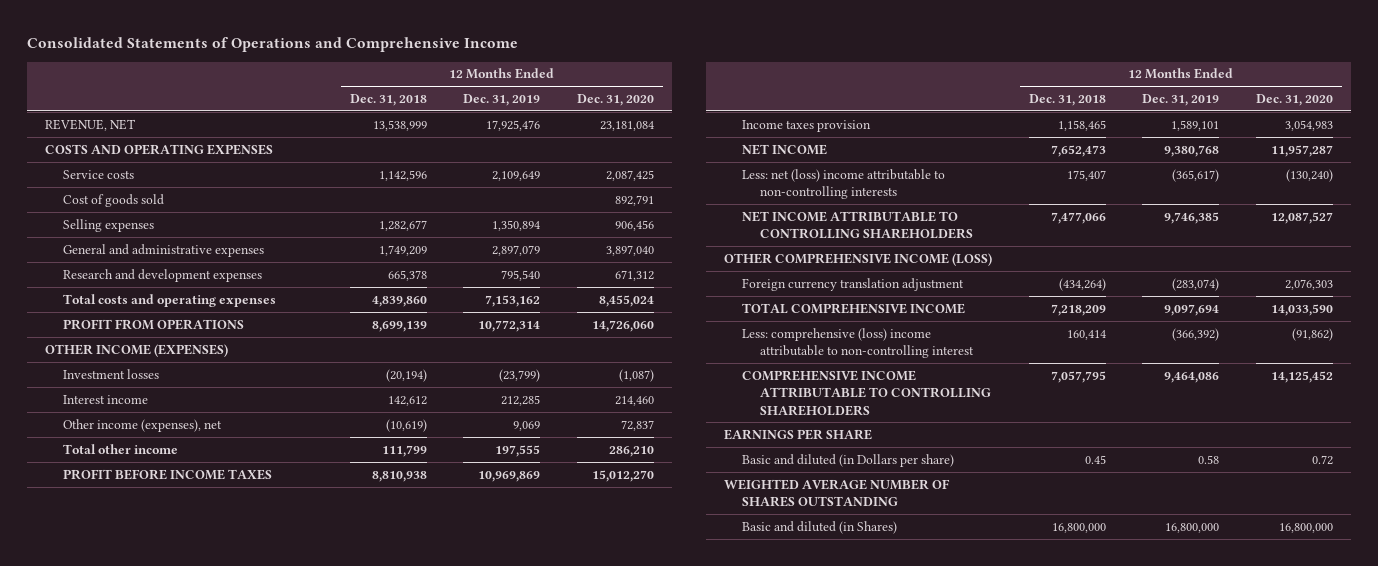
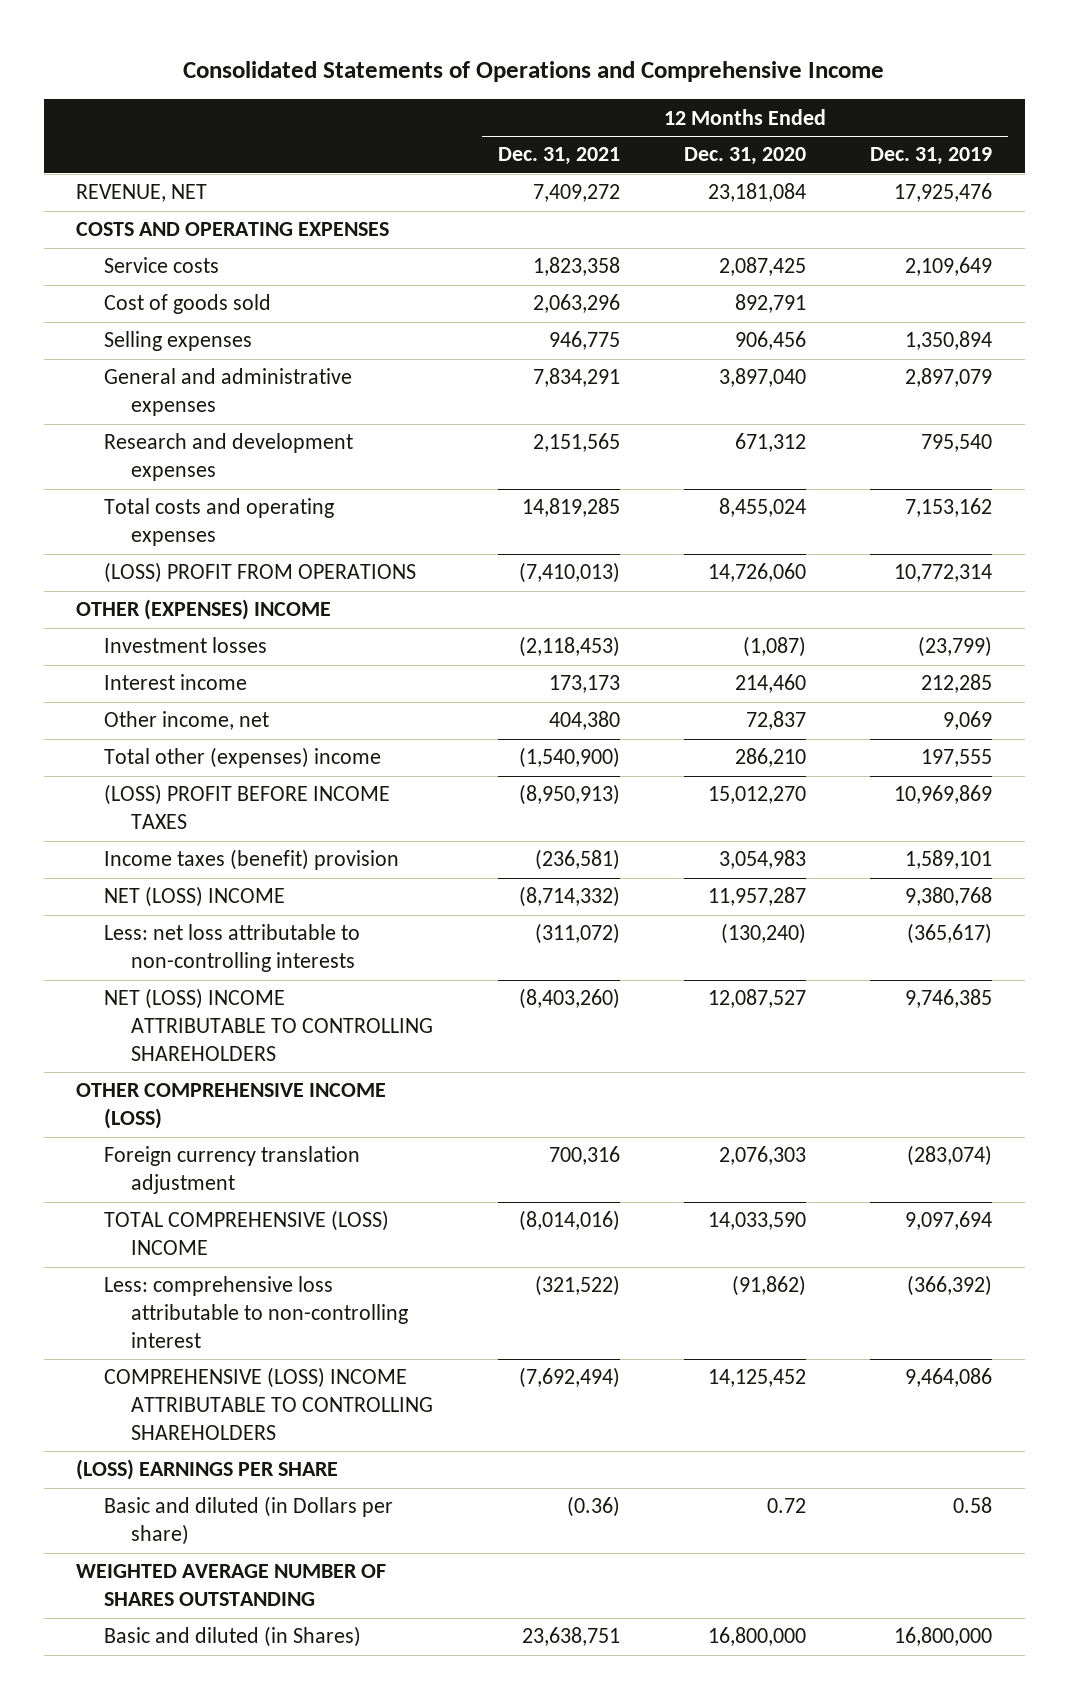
[349,93,427,106] Dec. 31, 2018 -> none
none -> [497,147,620,166] Dec. 31, 2021
[63,318,245,330] PROFIT FROM OPERATIONS -> [103,562,416,584] (LOSS) PROFIT FROM OPERATIONS
[45,343,229,357] OTHER INCOME (EXPENSES) -> [76,599,332,621] OTHER (EXPENSES) INCOME
[63,418,223,432] Other income (expenses), net -> [103,711,269,731] Other income, net
[63,443,179,454] Total other income -> [103,747,381,769] Total other (expenses) income
[63,468,273,480] PROFIT BEFORE INCOME TAXES -> [103,784,390,830] (LOSS) PROFIT BEFORE INCOME TAXES
[742,119,872,132] Income taxes provision -> [103,849,399,871] Income taxes (benefit) provision
[742,143,828,155] NET INCOME -> [103,886,285,908] NET (LOSS) INCOME
[742,168,946,200] Less: net (loss) income attributable to non-controlling interests -> [103,924,360,973] Less: net loss attributable to non-controlling interests
[742,210,974,240] NET INCOME ATTRIBUTABLE TO CONTROLLING SHAREHOLDERS -> [103,988,434,1061] NET (LOSS) INCOME ATTRIBUTABLE TO CONTROLLING SHAREHOLDERS
[742,302,966,314] TOTAL COMPREHENSIVE INCOME -> [103,1210,389,1256] TOTAL COMPREHENSIVE (LOSS) INCOME
[742,327,975,359] Less: comprehensive (loss) income attributable to non-controlling interest -> [103,1276,409,1348] Less: comprehensive loss attributable to non-controlling interest
[742,369,992,416] COMPREHENSIVE INCOME ATTRIBUTABLE TO CONTROLLING SHAREHOLDERS -> [103,1367,434,1440] COMPREHENSIVE (LOSS) INCOME ATTRIBUTABLE TO CONTROLLING SHAREHOLDERS
[724,428,873,440] EARNINGS PER SHARE -> [76,1459,339,1481] (LOSS) EARNINGS PER SHARE

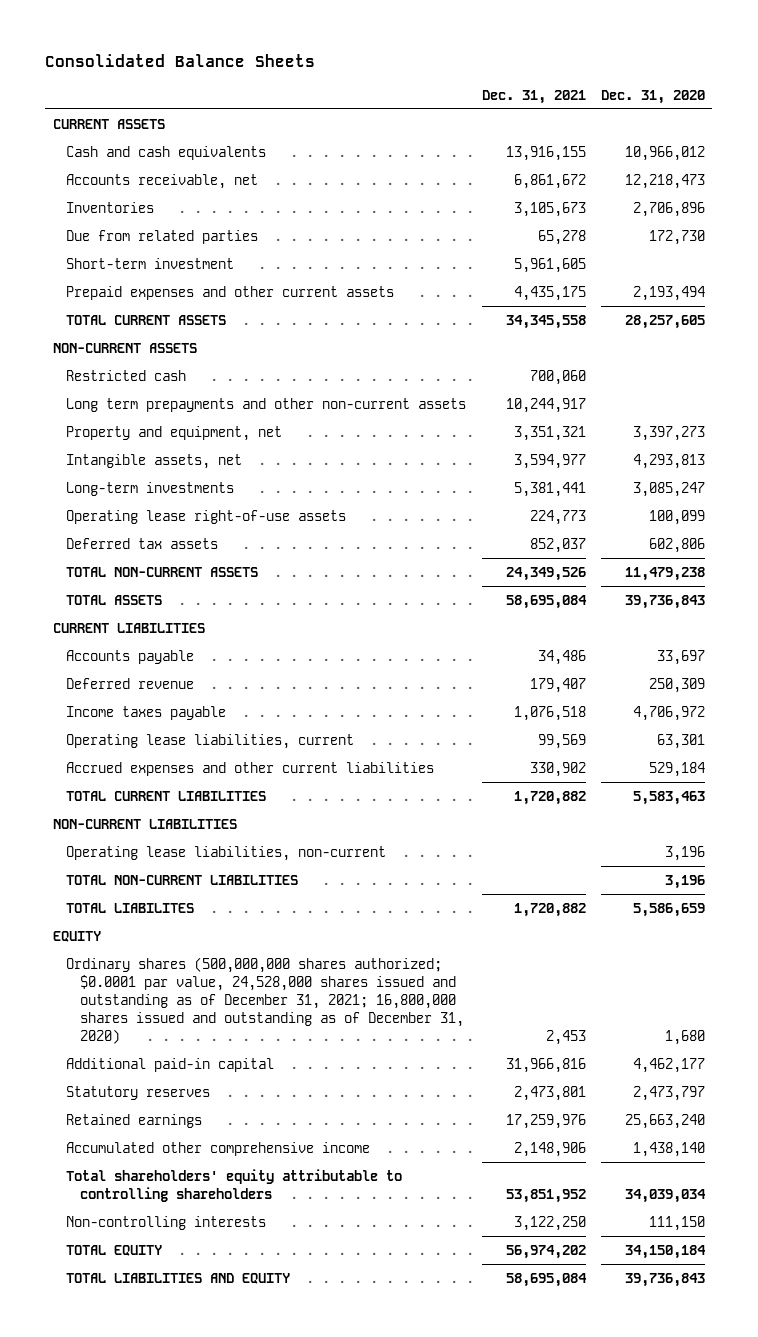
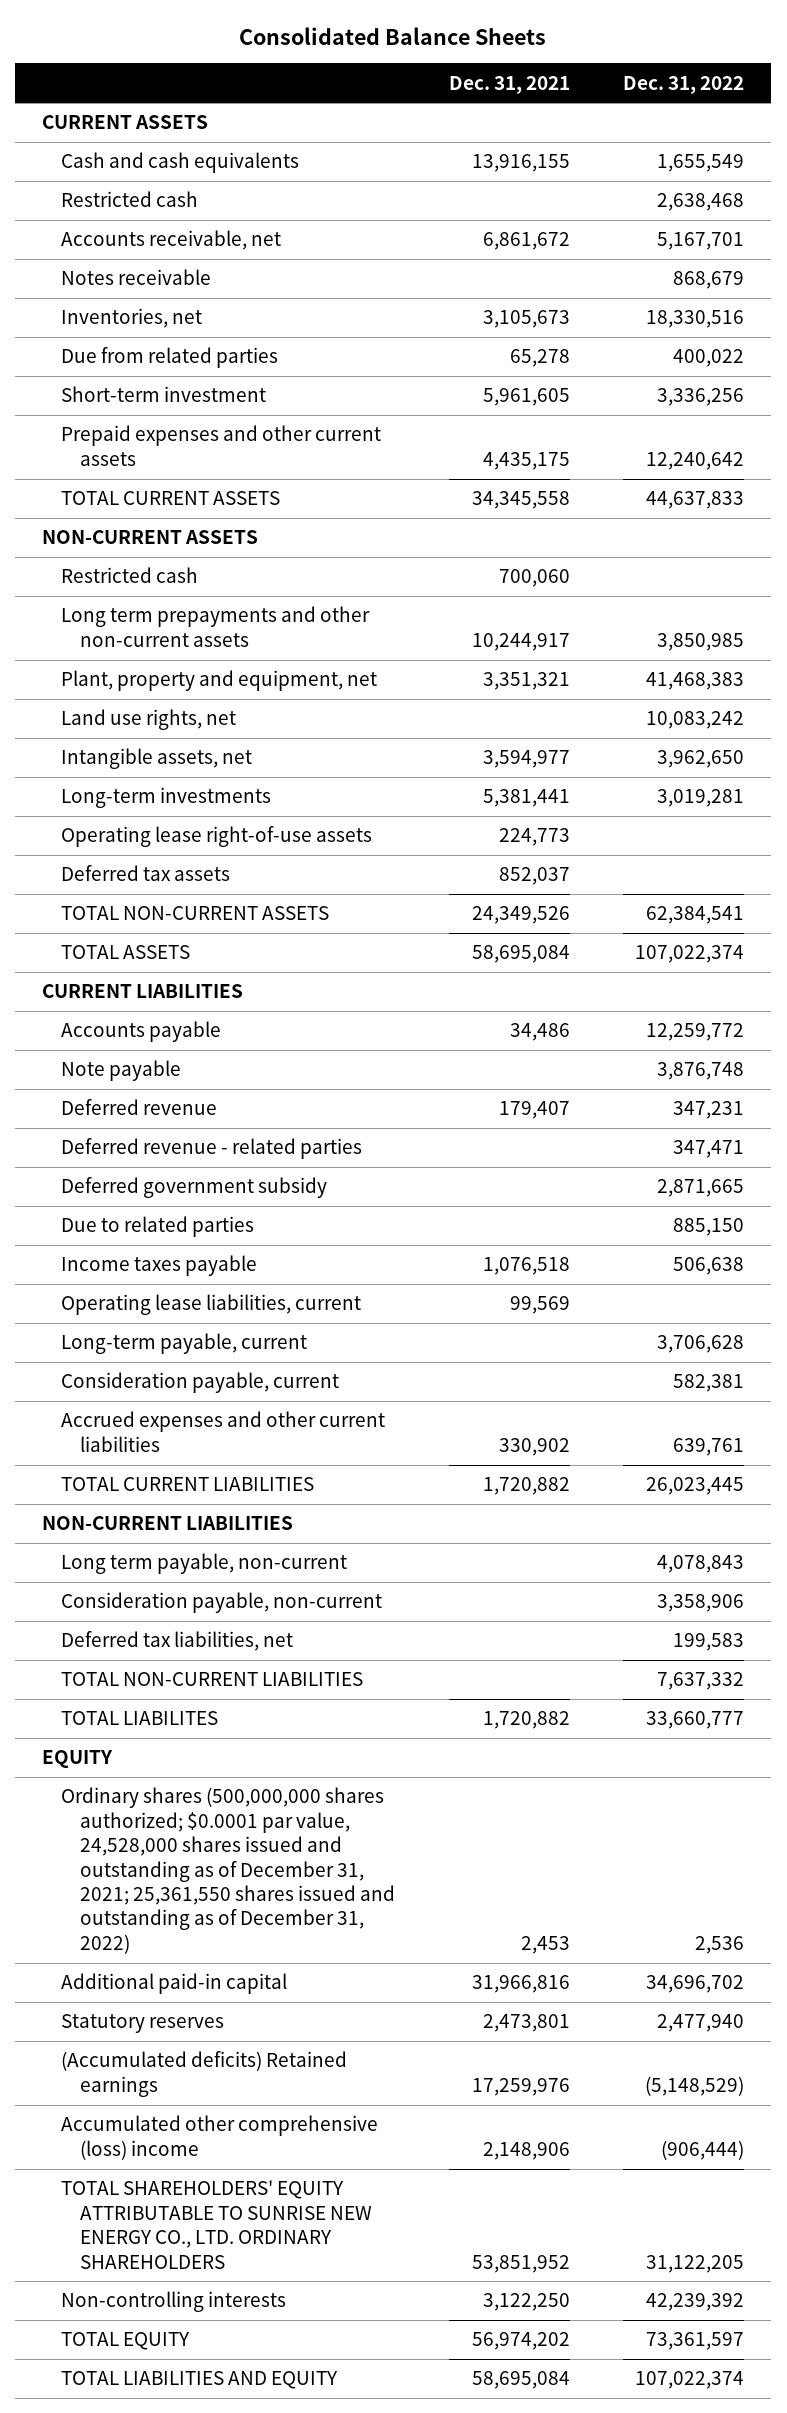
[600,89,705,104] Dec. 31, 2020 -> none
none -> [623,75,745,94] Dec. 31, 2022
none -> [60,191,198,208] Restricted cash
none -> [60,269,211,286] Notes receivable
[66,201,155,213] Inventories -> [60,308,202,329] Inventories, net
[66,425,283,441] Property and equipment, net -> [60,670,377,692] Plant, property and equipment, net
none -> [60,709,236,731] Land use rights, net
none -> [60,1060,181,1082] Note payable
none -> [60,1138,362,1160] Deferred revenue - related parties
none -> [60,1177,327,1199] Deferred government subsidy
none -> [60,1216,254,1238] Due to related parties
none -> [60,1333,307,1355] Long-term payable, current
none -> [60,1372,339,1394] Consideration payable, current
[66,845,387,861] Operating lease liabilities, non-current -> none
none -> [60,1553,347,1575] Long term payable, non-current
none -> [60,1592,382,1614] Consideration payable, non-current
none -> [60,1631,293,1652] Deferred tax liabilities, net
[66,956,464,1044] Ordinary shares (500,000,000 shares authorized; $0.0001 par value, 24,528,000 shares issued and outstanding as of December 31, 2021; 16,800,000 shares issued and outstanding as of December 31, 2020) -> [60,1787,395,1954] Ordinary shares (500,000,000 shares authorized; $0.0001 par value, 24,528,000 shares issued and outstanding as of December 31, 2021; 25,361,550 shares issued and outstanding as of December 31, 2022)
[66,1113,203,1128] Retained earnings -> [60,2051,347,2097] (Accumulated deficits) Retained earnings
[66,1141,371,1156] Accumulated other comprehensive income -> [60,2115,378,2160] Accumulated other comprehensive (loss) income
[66,1168,403,1202] Total shareholders' equity attributable to controlling shareholders -> [60,2180,372,2269] TOTAL SHAREHOLDERS' EQUITY ATTRIBUTABLE TO SUNRISE NEW ENERGY CO., LTD. ORDINARY SHAREHOLDERS

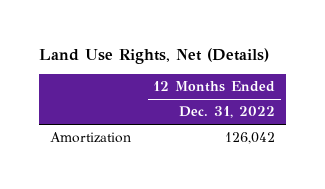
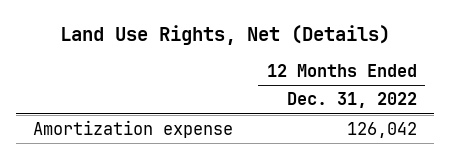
[49,132,131,144] Amortization -> [32,119,233,138] Amortization expense

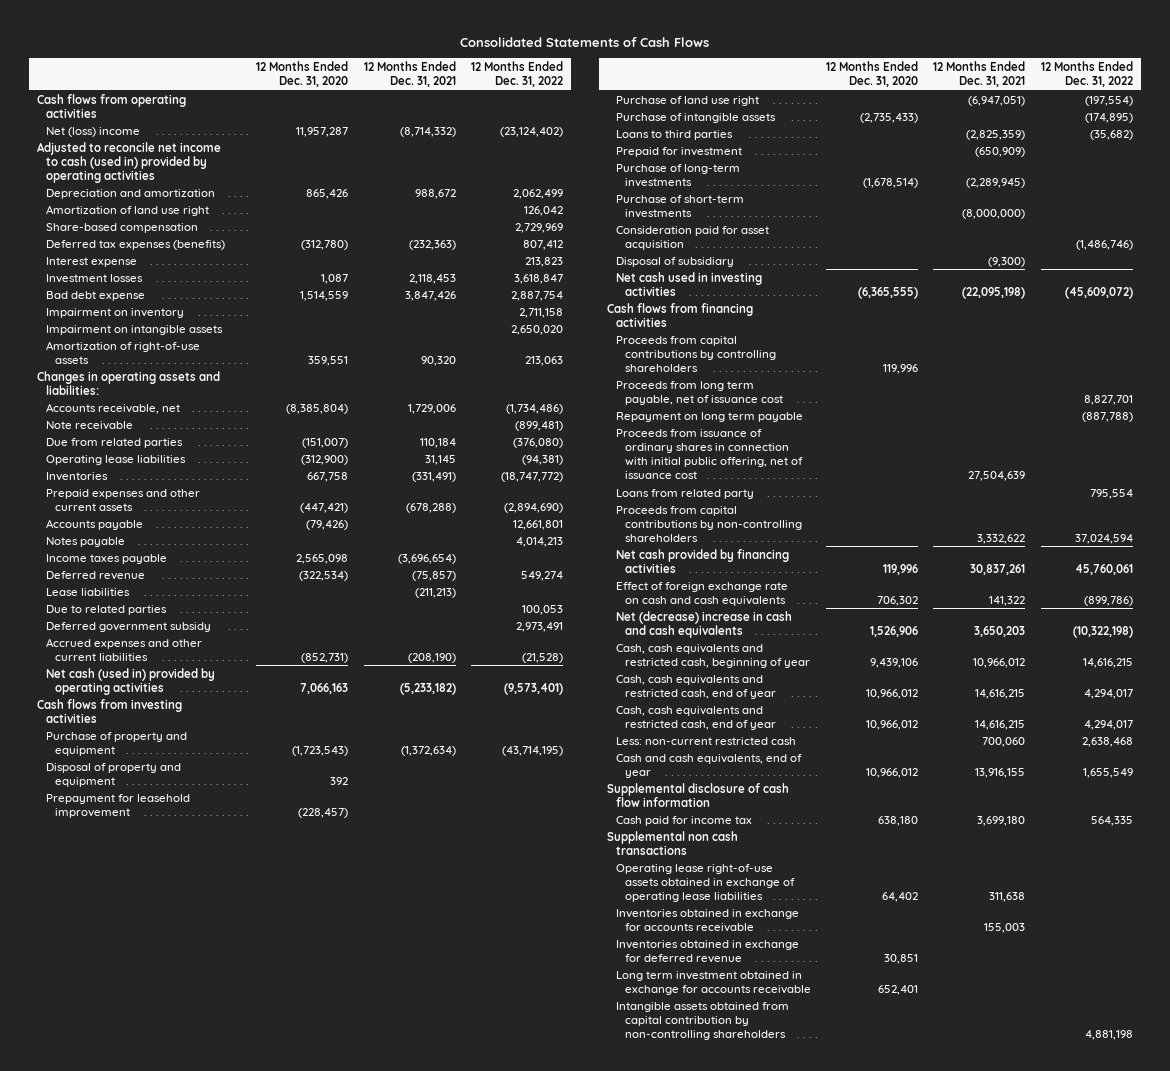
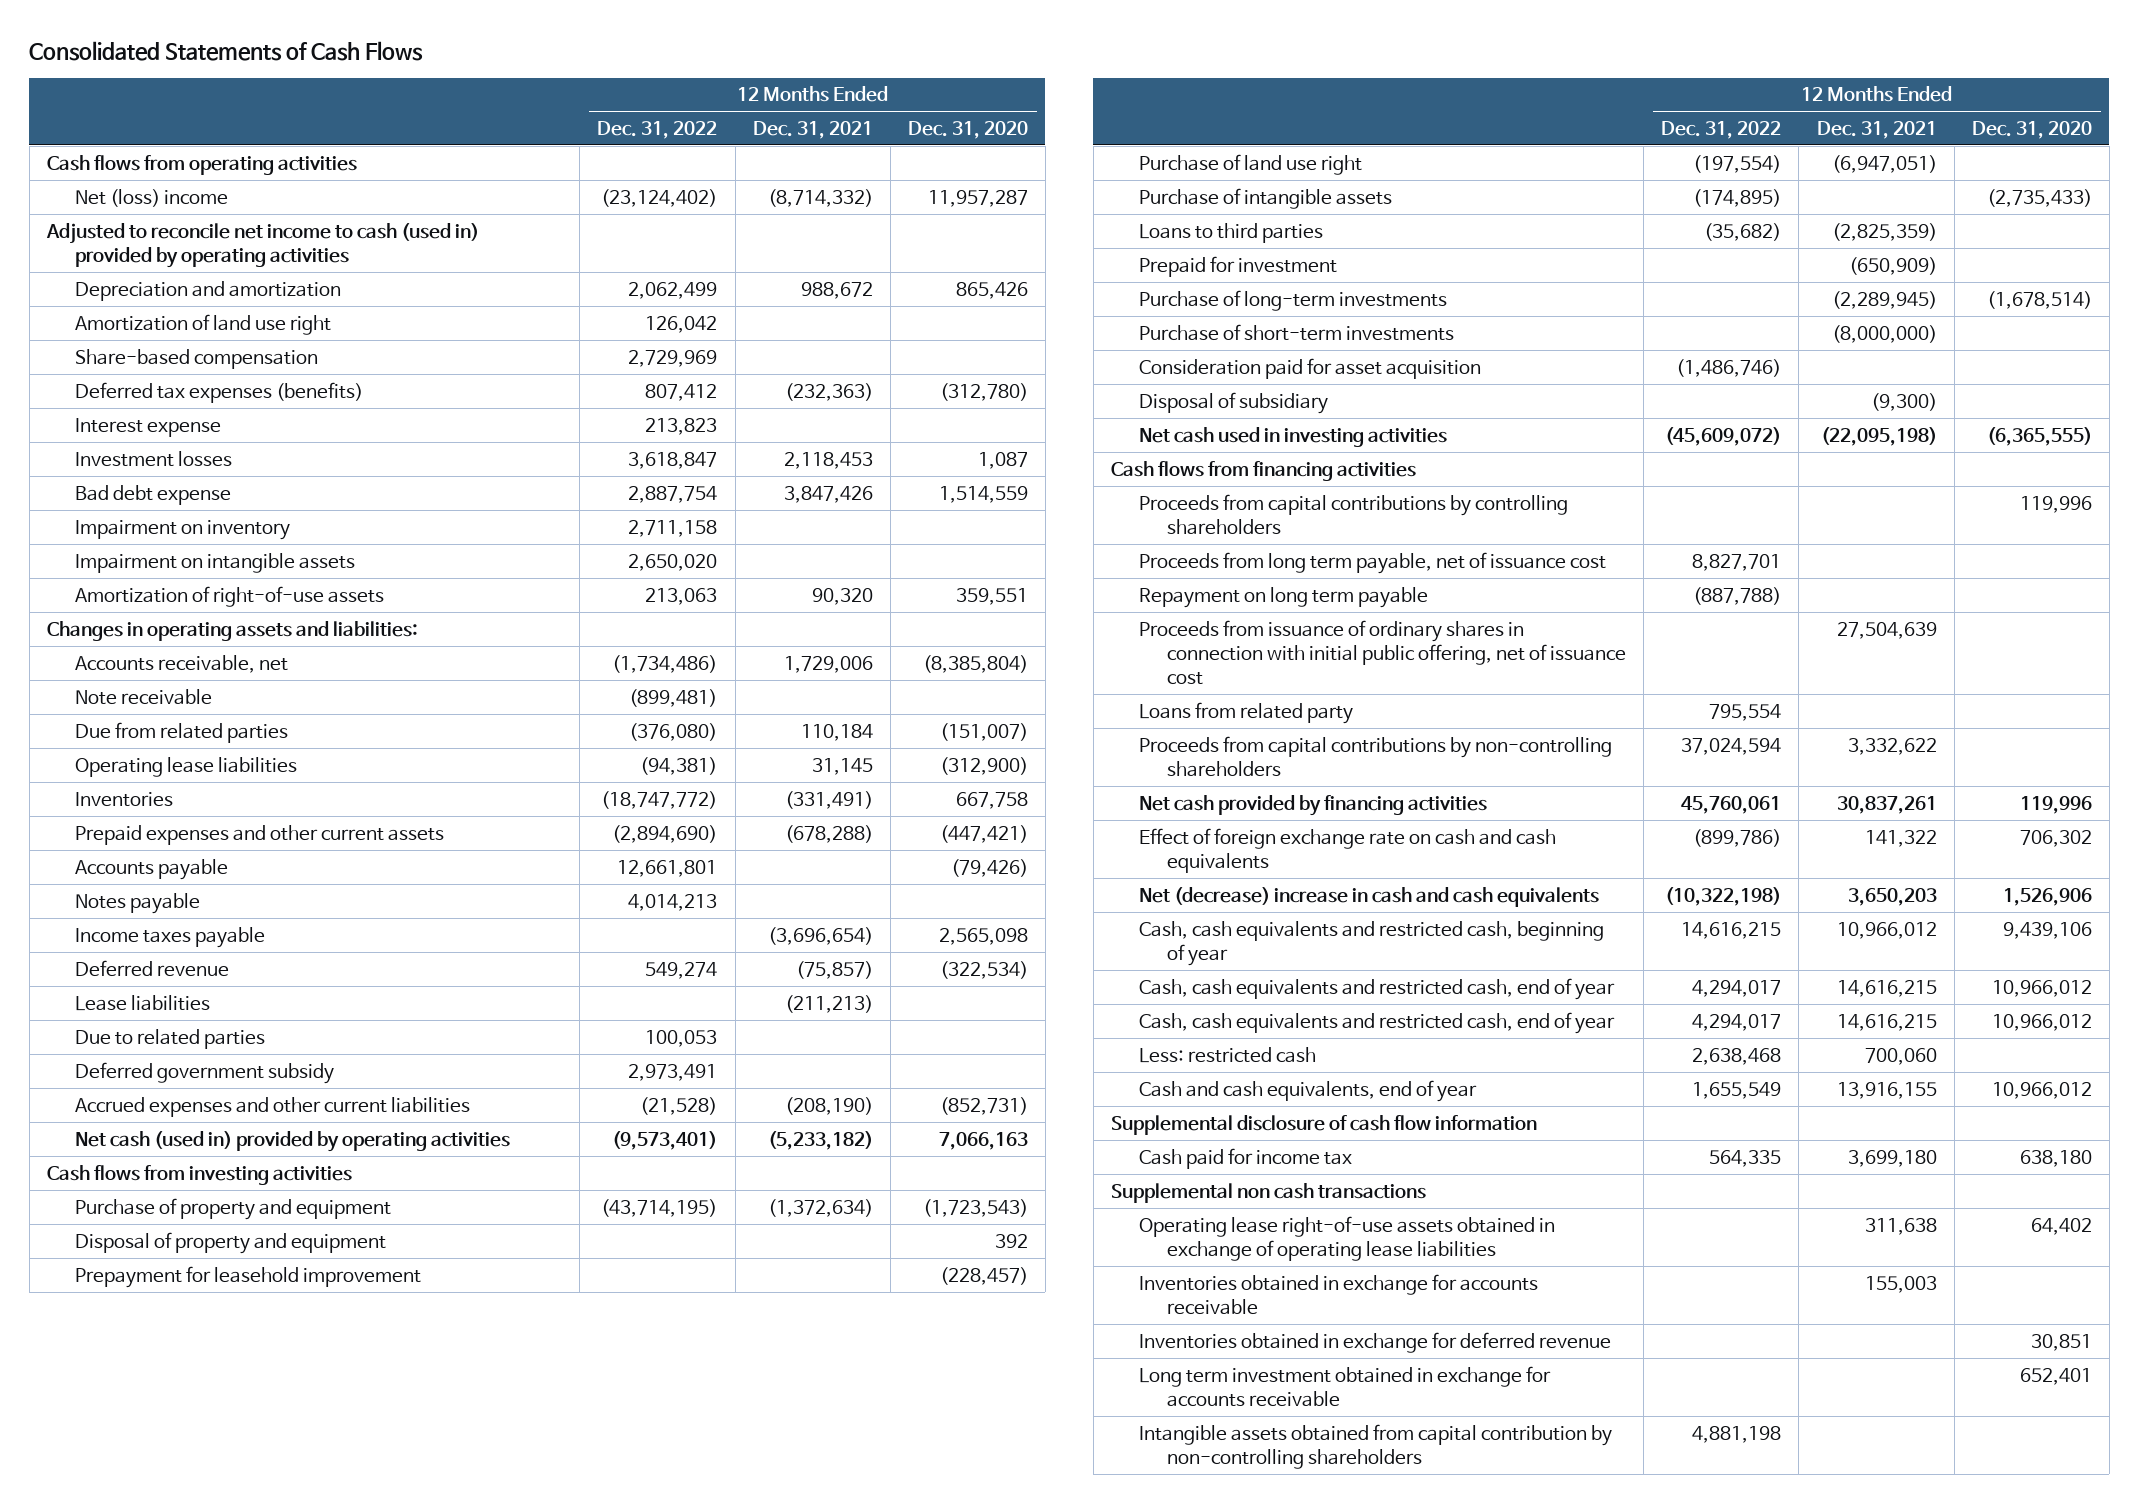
[615,736,796,745] Less: non-current restricted cash -> [1138,1046,1316,1063] Less: restricted cash

